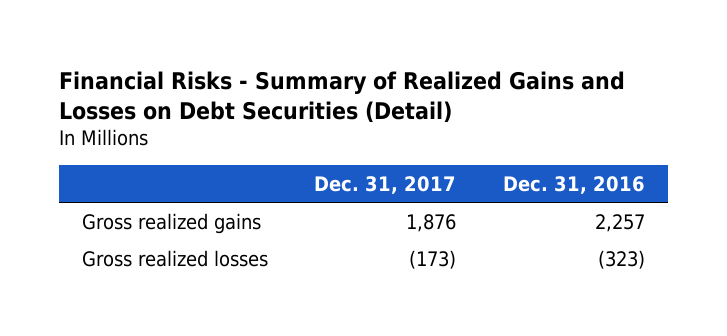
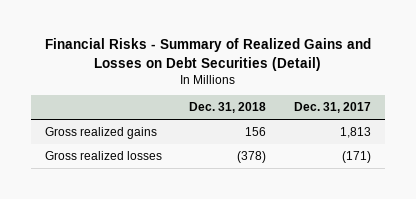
[502,175,645,194] Dec. 31, 2016 -> none
none -> [189,102,267,114] Dec. 31, 2018
[406,213,457,232] 1,876 -> [339,127,371,139] 1,813
[409,249,457,269] (173) -> [341,151,371,164] (171)

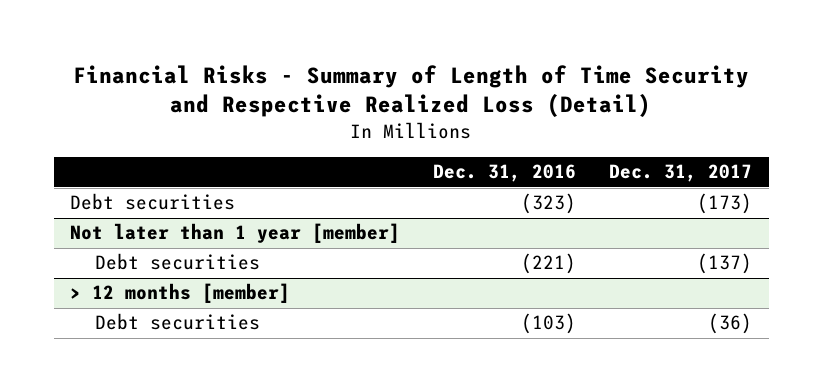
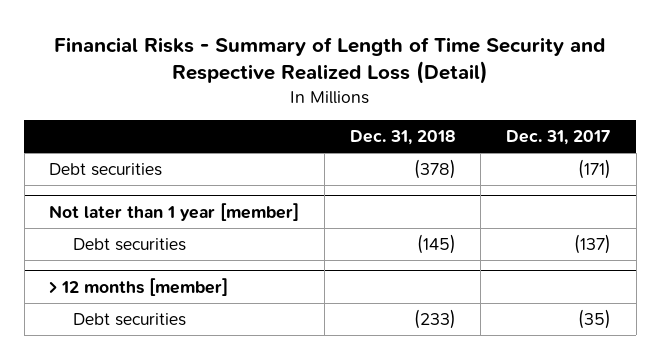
[433,164,577,183] Dec. 31, 2016 -> none
none -> [349,130,456,146] Dec. 31, 2018
[697,193,753,215] (173) -> [578,159,612,180] (171)
[708,313,753,335] (36) -> [578,309,612,330] (35)

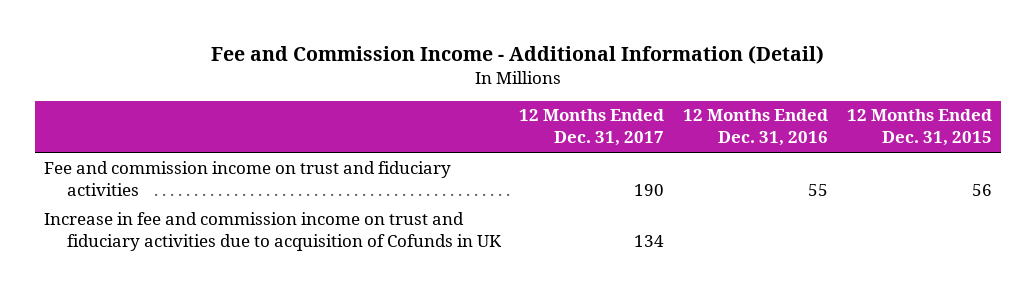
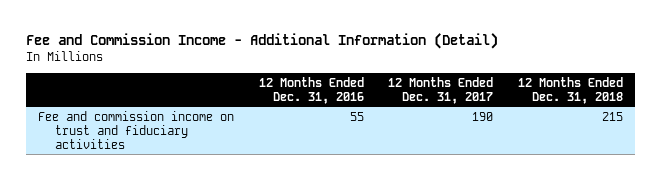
[846,109,992,147] 12 Months Ended Dec. 31, 2015 -> none
none -> [518,77,624,105] 12 Months Ended Dec. 31, 2018
[44,211,502,251] Increase in fee and commission income on trust and fiduciary activities due to acquisition of Cofunds in UK -> none

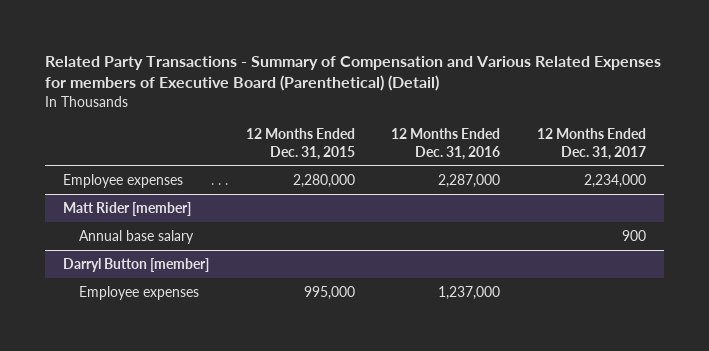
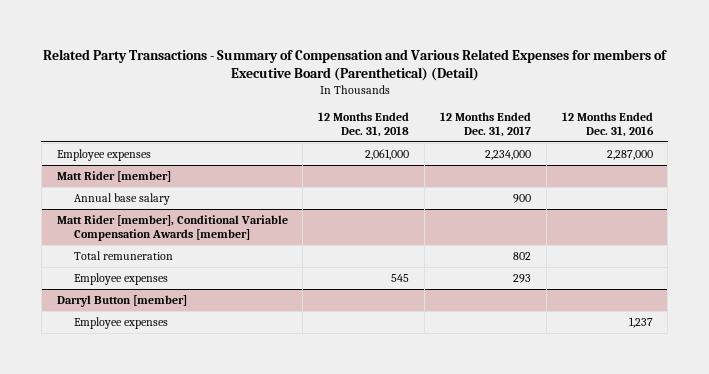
[245,128,355,160] 12 Months Ended Dec. 31, 2015 -> none
none -> [318,111,410,137] 12 Months Ended Dec. 31, 2018
none -> [56,214,288,241] Matt Rider [member], Conditional Variable Compensation Awards [member]
none -> [74,250,174,260] Total remuneration
none -> [74,272,169,285] Employee expenses
[438,285,501,300] 1,237,000 -> [628,316,653,328] 1,237

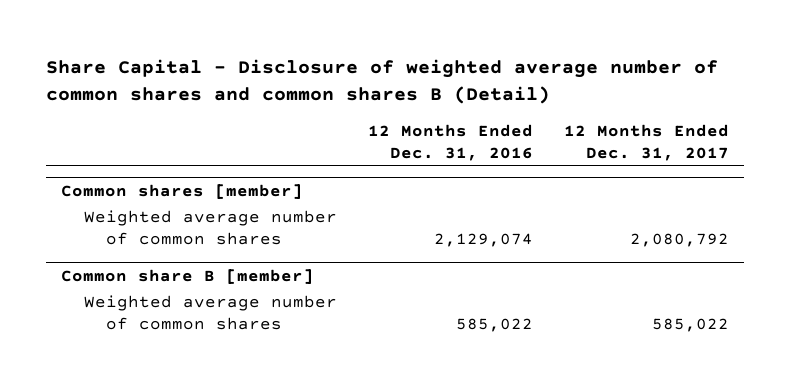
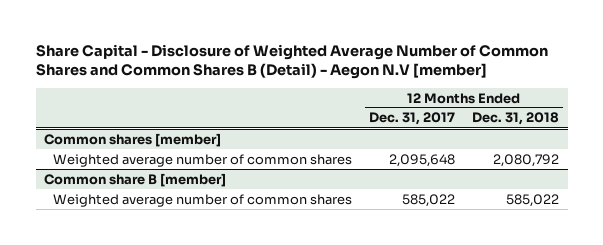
[45,59,718,105] Share Capital - Disclosure of weighted average number of common shares and common shares B (Detail) -> [35,43,548,80] Share Capital - Disclosure of Weighted Average Number of Common Shares and Common Shares B (Detail) - Aegon N.V [member]
[367,123,533,161] 12 Months Ended Dec. 31, 2016 -> none
none -> [472,112,560,126] Dec. 31, 2018
[629,233,729,248] 2,080,792 -> [389,153,456,167] 2,095,648

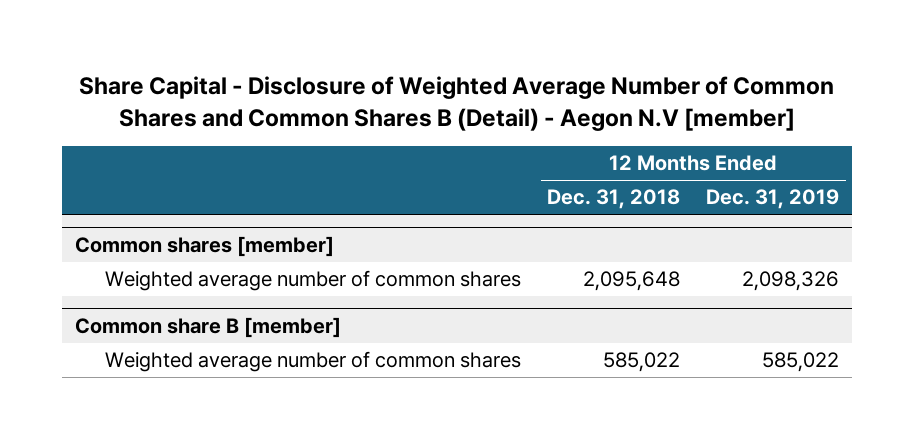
[369,112,456,126] Dec. 31, 2017 -> none
none -> [706,189,840,210] Dec. 31, 2019
[493,153,560,167] 2,080,792 -> [583,271,681,292] 2,095,648

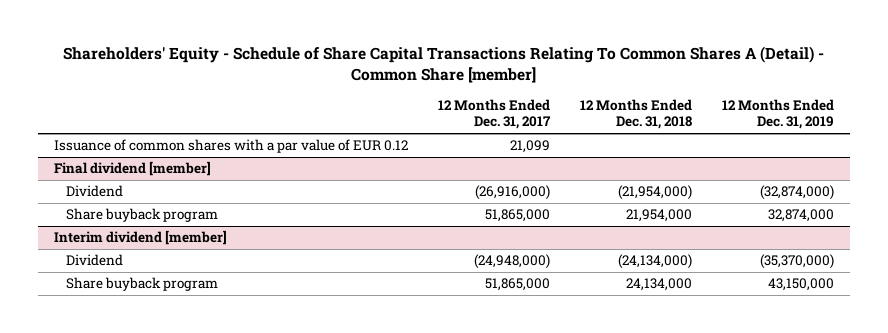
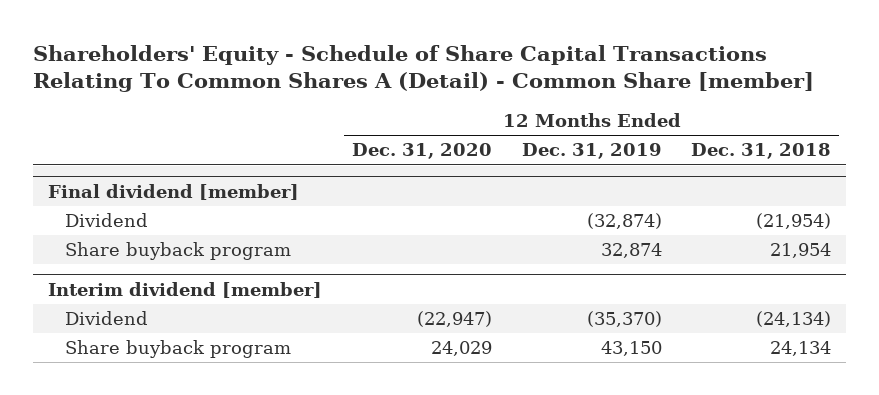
[437,98,551,130] 12 Months Ended Dec. 31, 2017 -> none
none -> [351,143,492,160] Dec. 31, 2020
[53,139,408,154] Issuance of common shares with a par value of EUR 0.12 -> none
[618,185,693,201] (21,954,000) -> [756,213,832,230] (21,954)
[760,185,835,201] (32,874,000) -> [586,213,662,230] (32,874)
[626,209,693,223] 21,954,000 -> [770,243,832,259] 21,954
[768,209,835,223] 32,874,000 -> [600,243,662,259] 32,874
[618,254,693,270] (24,134,000) -> [756,311,832,328] (24,134)
[760,254,835,270] (35,370,000) -> [586,311,662,328] (35,370)
[626,278,693,292] 24,134,000 -> [770,341,832,357] 24,134
[768,278,835,292] 43,150,000 -> [600,341,662,357] 43,150

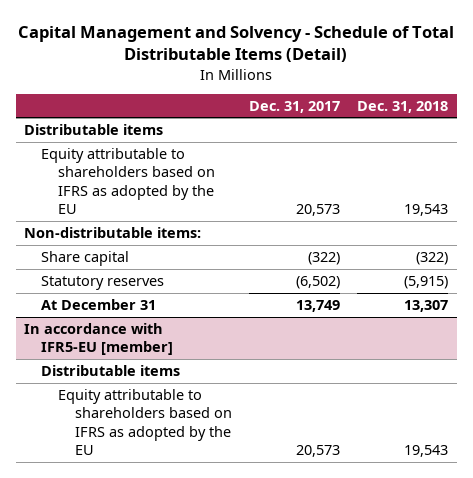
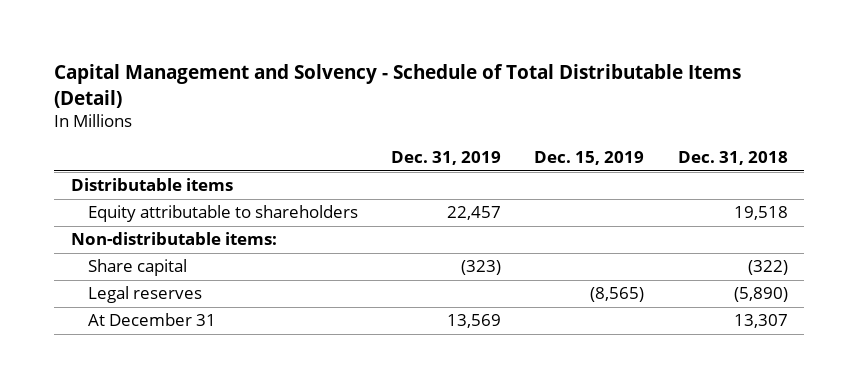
[248,100,340,113] Dec. 31, 2017 -> none
none -> [391,150,502,165] Dec. 31, 2019
none -> [534,150,645,165] Dec. 15, 2019
[41,147,215,215] Equity attributable to shareholders based on IFRS as adopted by the EU -> [88,205,359,223] Equity attributable to shareholders
[404,204,449,217] 19,543 -> [733,206,788,221] 19,518
[41,275,165,290] Statutory reserves -> [88,286,203,304] Legal reserves
[404,275,449,289] (5,915) -> [733,287,788,303] (5,890)
[24,322,174,356] In accordance with IFR5-EU [member] -> none
[41,364,181,376] Distributable items -> none
[57,388,232,456] Equity attributable to shareholders based on IFRS as adopted by the EU -> none

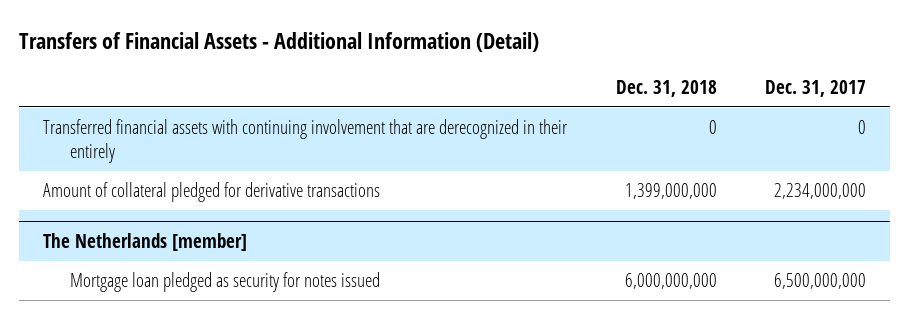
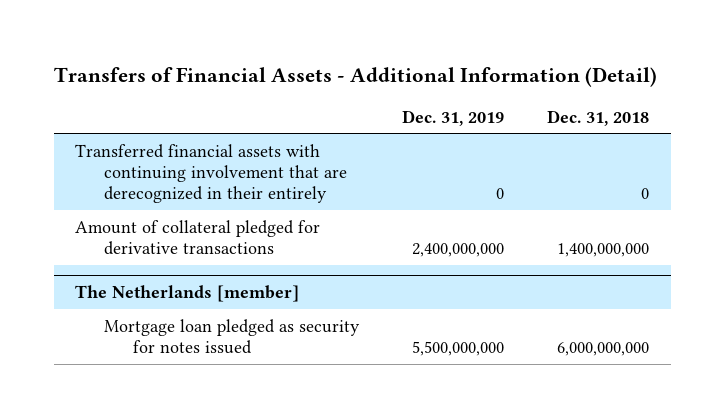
[765,80,867,98] Dec. 31, 2017 -> none
none -> [402,109,505,126] Dec. 31, 2019
[624,183,717,200] 1,399,000,000 -> [557,243,650,258] 1,400,000,000

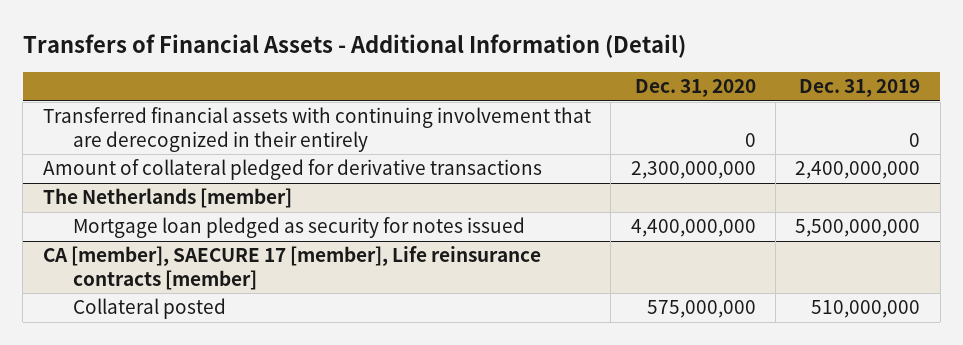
[547,109,650,126] Dec. 31, 2018 -> none
none -> [634,79,756,98] Dec. 31, 2020
none -> [42,246,541,290] CA [member], SAECURE 17 [member], Life reinsurance contracts [member]
none -> [73,298,227,320] Collateral posted

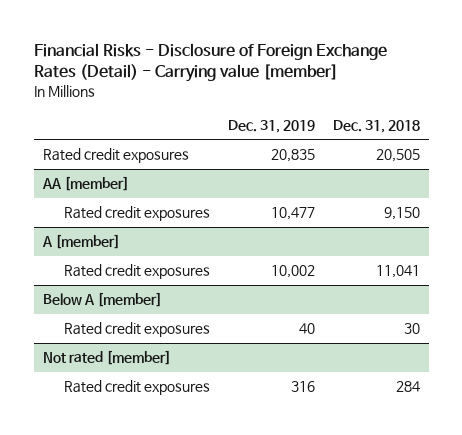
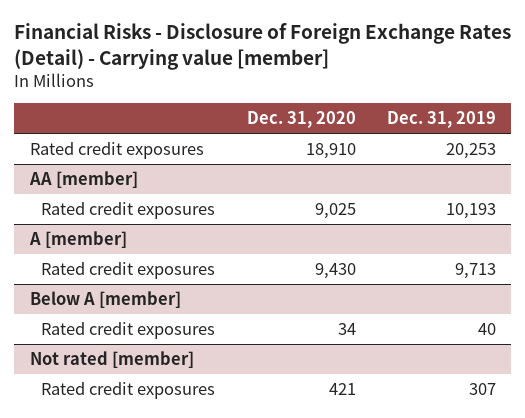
[332,120,420,134] Dec. 31, 2018 -> none
none -> [246,111,356,129] Dec. 31, 2020
[270,149,315,163] 20,835 -> [445,142,496,159] 20,253
[270,207,315,221] 10,477 -> [445,202,496,219] 10,193
[270,265,315,279] 10,002 -> [454,262,496,279] 9,713
[290,381,315,393] 316 -> [468,382,496,395] 307

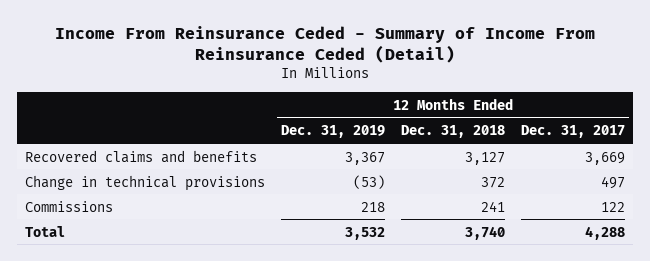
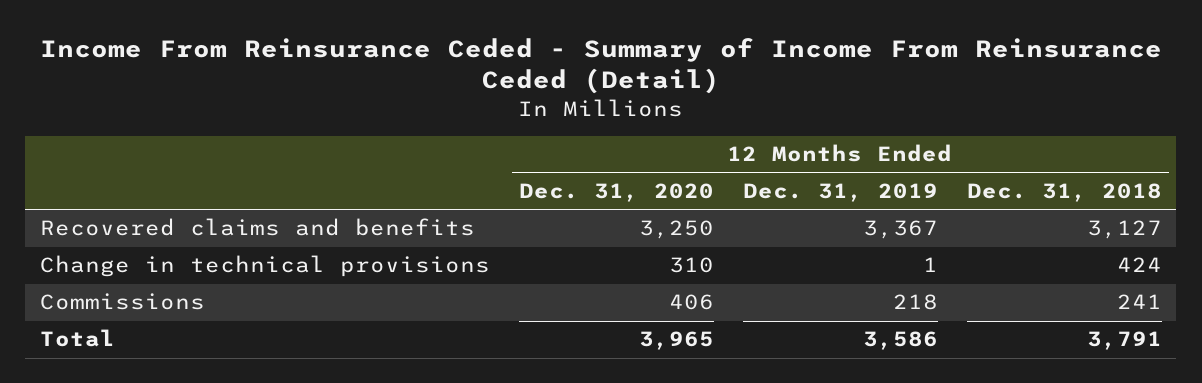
[520,125,625,139] Dec. 31, 2017 -> none
none -> [518,183,714,203] Dec. 31, 2020
[353,174,386,189] (53) -> [922,257,938,273] 1
[481,176,506,188] 372 -> [1116,257,1162,273] 424
[345,226,386,240] 3,532 -> [862,331,938,351] 3,586
[465,225,506,240] 3,740 -> [1086,331,1162,351] 3,791

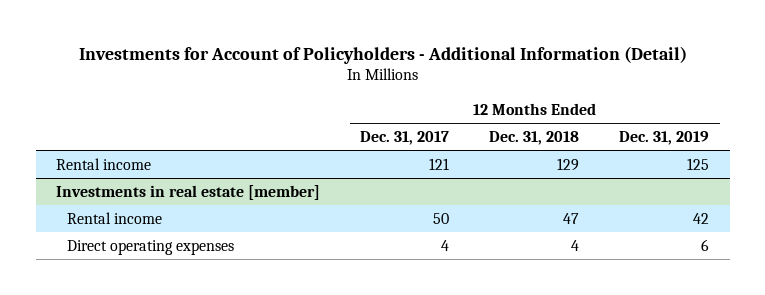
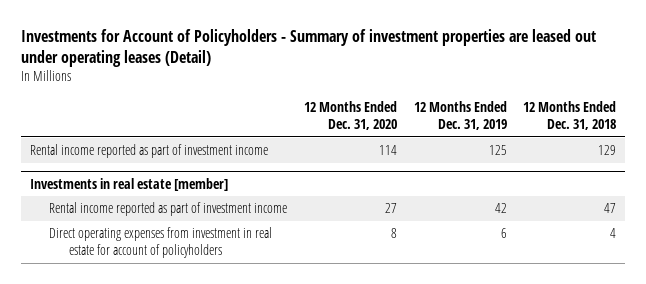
[78,45,687,64] Investments for Account of Policyholders - Additional Information (Detail) -> [21,29,597,68] Investments for Account of Policyholders - Summary of investment properties are leased out under operating leases (Detail)
[360,131,450,146] Dec. 31, 2017 -> none
none -> [304,101,398,131] 12 Months Ended Dec. 31, 2020
[55,157,151,170] Rental income -> [29,144,268,159] Rental income reported as part of investment income
[67,211,163,224] Rental income -> [49,202,288,217] Rental income reported as part of investment income
[67,239,235,255] Direct operating expenses -> [49,227,273,259] Direct operating expenses from investment in real estate for account of policyholders

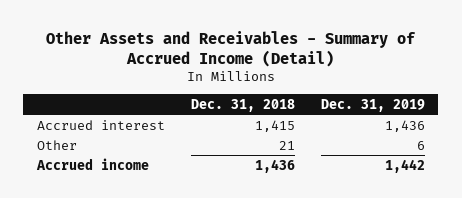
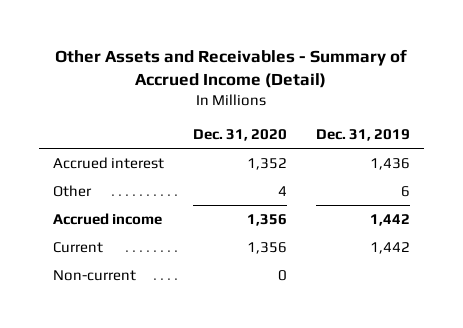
[190,98,295,112] Dec. 31, 2018 -> none
none -> [192,129,287,142] Dec. 31, 2020
none -> [53,242,104,254] Current
none -> [53,270,137,282] Non-current

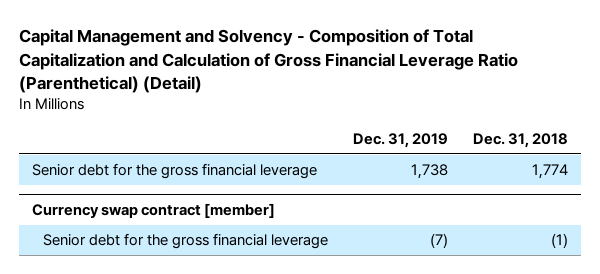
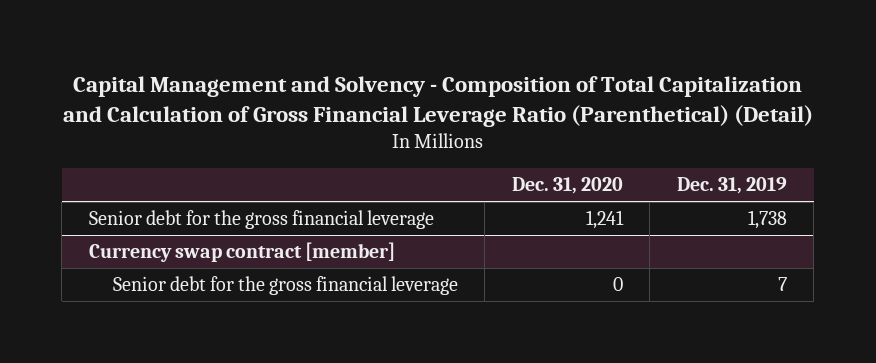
[473,133,569,149] Dec. 31, 2018 -> none
none -> [511,176,623,194] Dec. 31, 2020
[430,233,449,249] (7) -> [777,277,787,292] 7

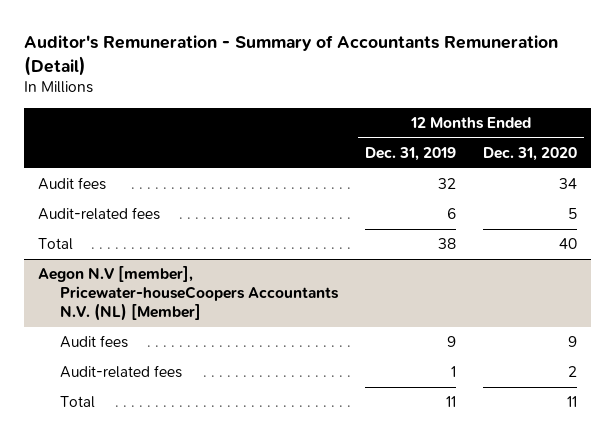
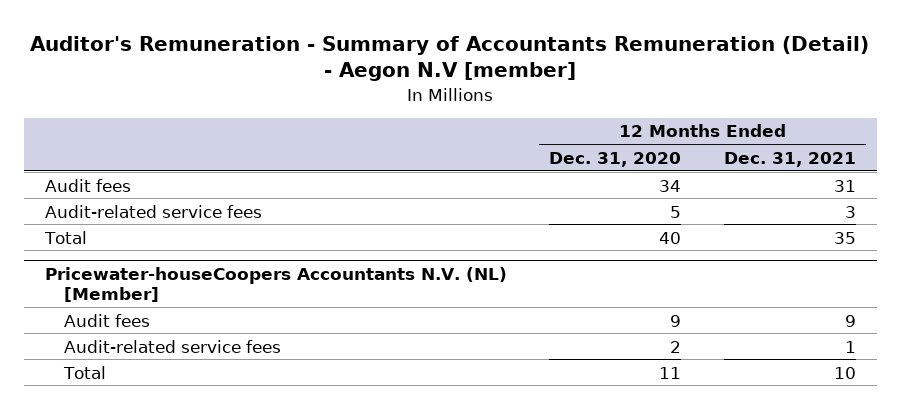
[24,34,559,76] Auditor's Remuneration - Summary of Accountants Remuneration (Detail) -> [30,35,870,82] Auditor's Remuneration - Summary of Accountants Remuneration (Detail) - Aegon N.V [member]
[364,147,456,162] Dec. 31, 2019 -> none
none -> [723,151,856,167] Dec. 31, 2021
[37,207,160,221] Audit-related fees -> [44,204,262,218] Audit-related service fees
[37,266,339,322] Aegon N.V [member], Pricewater-houseCoopers Accountants N.V. (NL) [Member] -> [44,266,507,303] Pricewater-houseCoopers Accountants N.V. (NL) [Member]
[59,365,182,379] Audit-related fees -> [63,339,281,353] Audit-related service fees

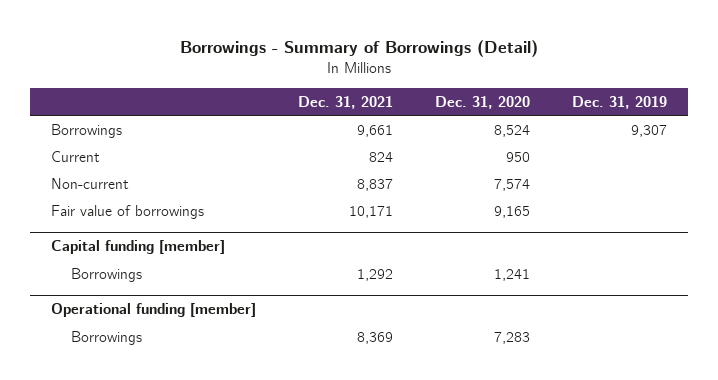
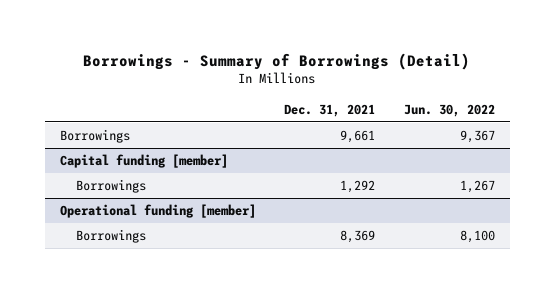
[435,95,531,109] Dec. 31, 2020 -> none
[572,95,668,109] Dec. 31, 2019 -> none
none -> [404,103,496,117] Jun. 30, 2022
[50,150,100,162] Current -> none
[50,177,129,189] Non-current -> none
[50,204,204,219] Fair value of borrowings -> none

